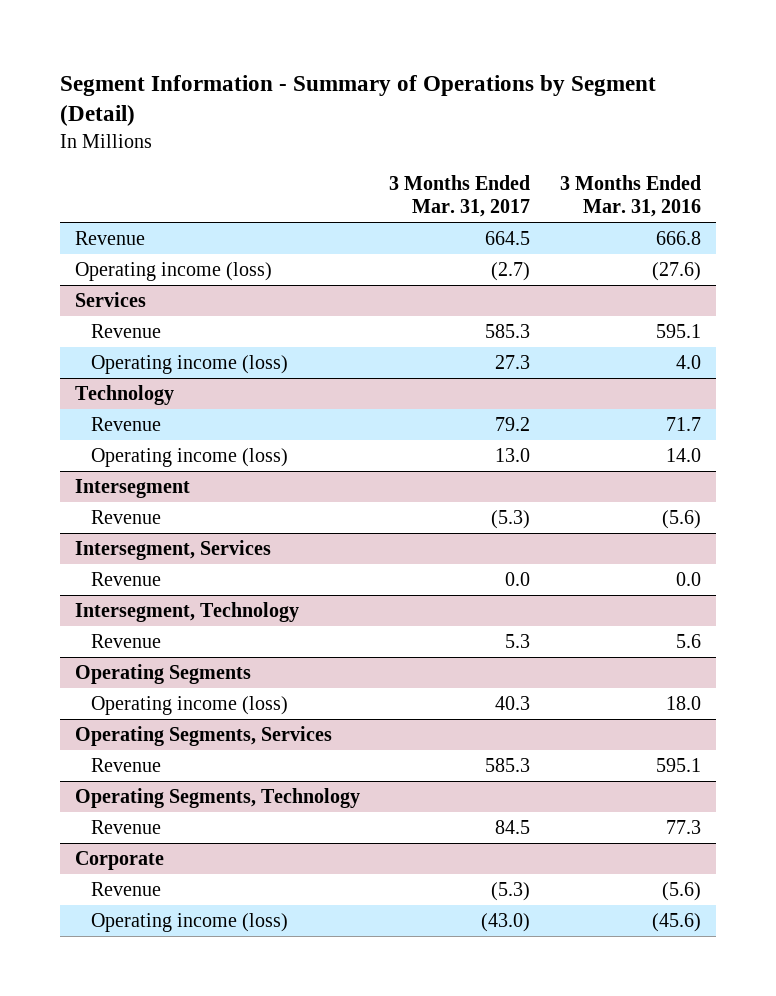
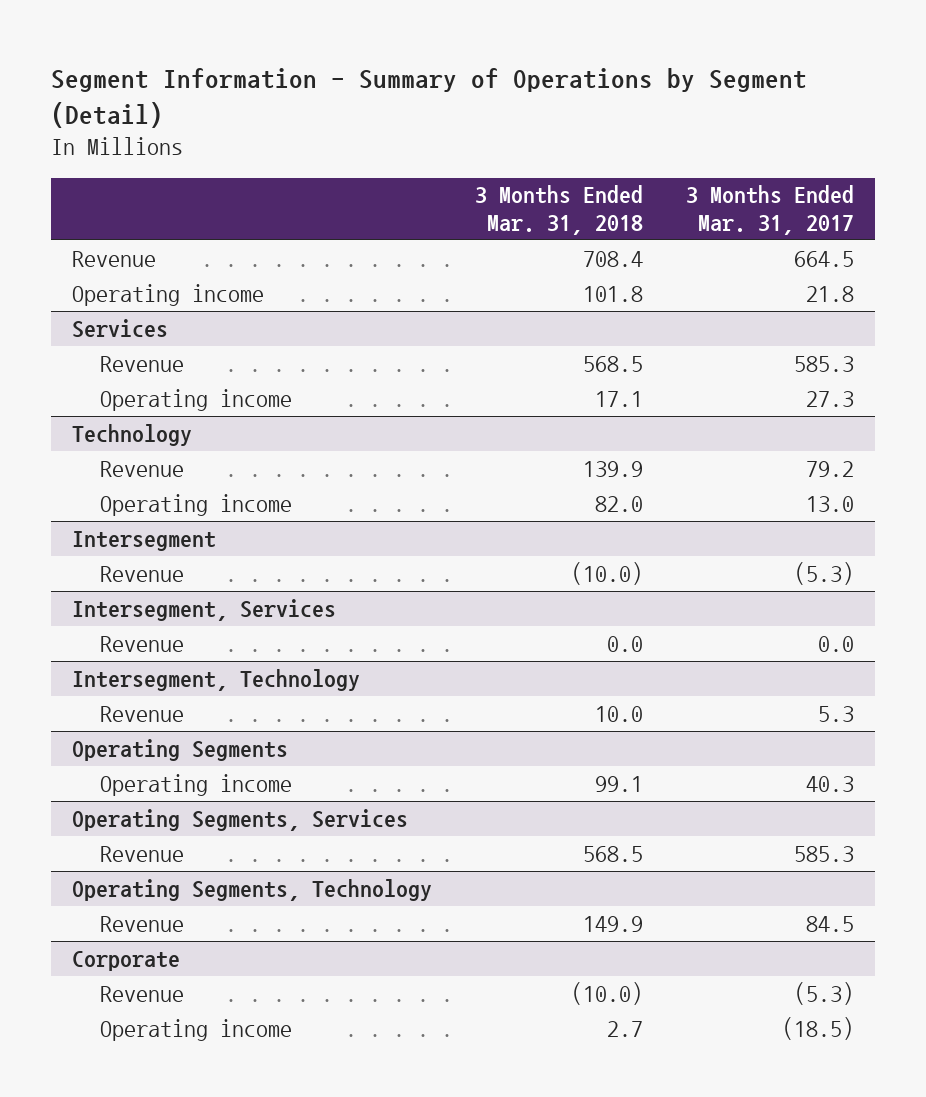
[560,174,702,218] 3 Months Ended Mar. 31, 2016 -> none
none -> [474,185,643,235] 3 Months Ended Mar. 31, 2018
[74,261,272,281] Operating income (loss) -> [72,283,265,306] Operating income
[491,261,531,281] (2.7) -> [805,285,854,302] 21.8
[90,354,288,374] Operating income (loss) -> [100,388,293,411] Operating income
[90,447,288,467] Operating income (loss) -> [100,493,293,516] Operating income
[90,695,288,715] Operating income (loss) -> [100,773,293,796] Operating income
[90,912,288,932] Operating income (loss) -> [100,1018,293,1041] Operating income
[481,912,531,932] (43.0) -> [781,1016,854,1040] (18.5)

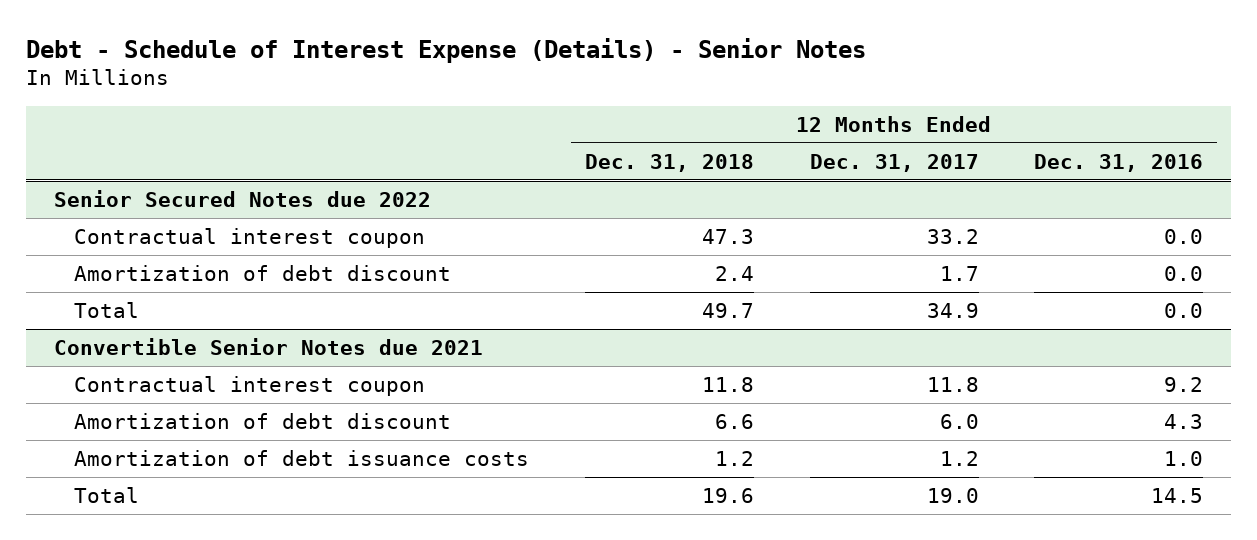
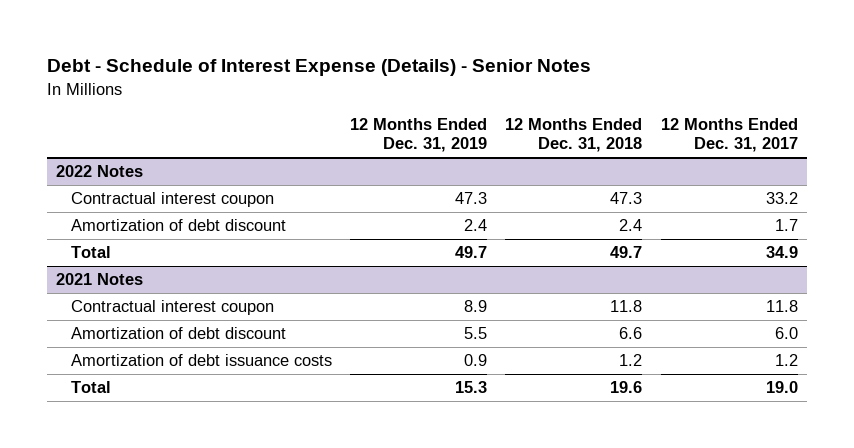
[1034,153,1204,172] Dec. 31, 2016 -> none
none -> [350,118,488,153] 12 Months Ended Dec. 31, 2019
[53,190,431,208] Senior Secured Notes due 2022 -> [56,165,144,178] 2022 Notes
[53,338,483,356] Convertible Senior Notes due 2021 -> [56,273,144,286] 2021 Notes

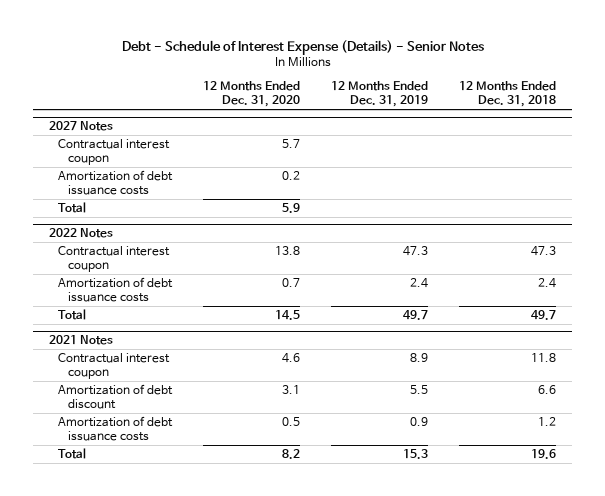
[660,118,798,153] 12 Months Ended Dec. 31, 2017 -> none
none -> [203,80,301,108] 12 Months Ended Dec. 31, 2020
none -> [48,121,113,132] 2027 Notes
none -> [58,138,171,166] Contractual interest coupon
none -> [58,169,174,196] Amortization of debt issuance costs
none -> [58,201,87,213] Total
[70,219,286,232] Amortization of debt discount -> [58,276,174,303] Amortization of debt issuance costs

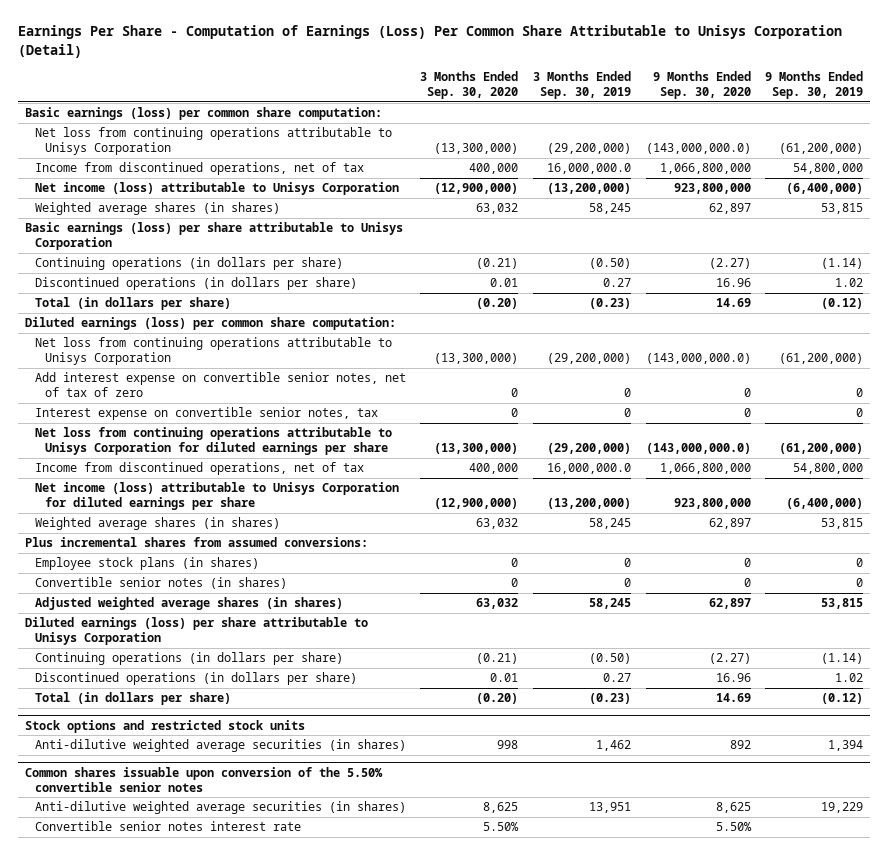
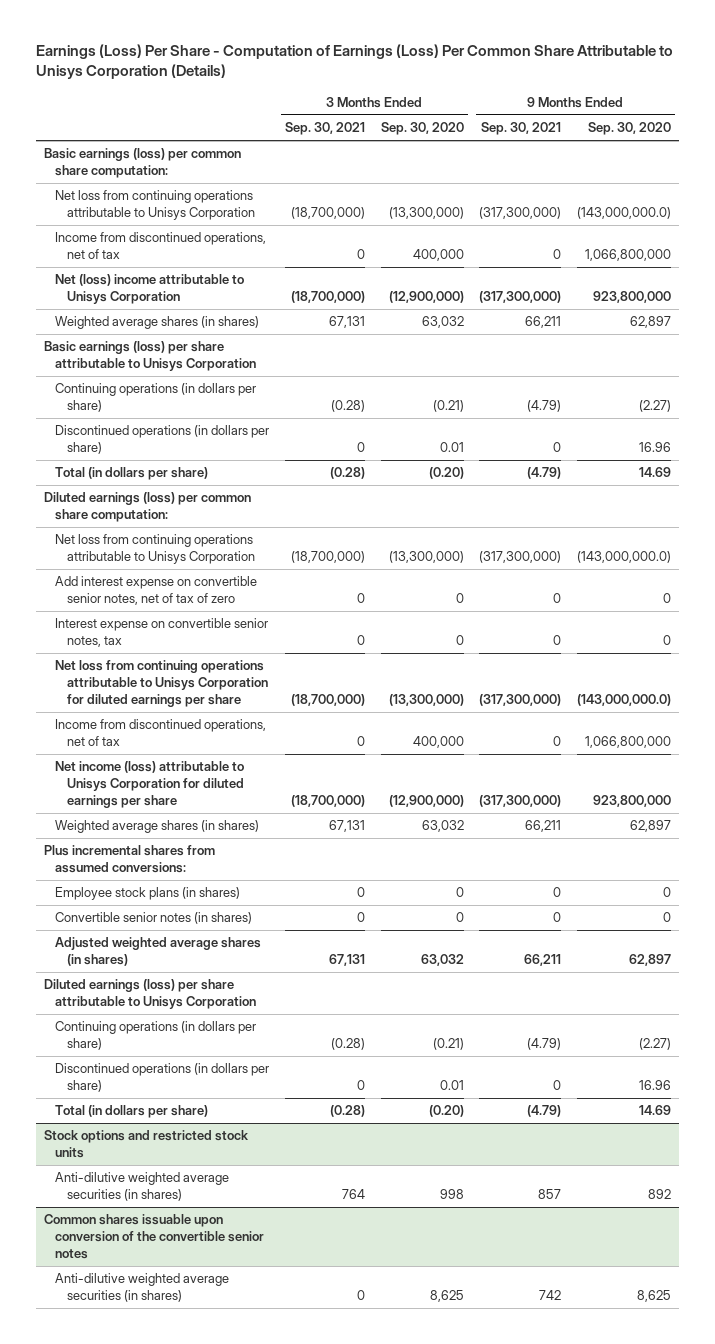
[17,25,842,58] Earnings Per Share - Computation of Earnings (Loss) Per Common Share Attributable to Unisys Corporation (Detail) -> [35,44,673,80] Earnings (Loss) Per Share - Computation of Earnings (Loss) Per Common Share Attributable to Unisys Corporation (Details)
[532,71,631,99] 3 Months Ended Sep. 30, 2019 -> none
[765,71,864,99] 9 Months Ended Sep. 30, 2019 -> none
none -> [285,122,366,136] Sep. 30, 2021
none -> [481,122,562,136] Sep. 30, 2021
[34,182,399,196] Net income (loss) attributable to Unisys Corporation -> [55,274,245,305] Net (loss) income attributable to Unisys Corporation
[25,766,384,792] Common shares issuable upon conversion of the 5.50% convertible senior notes -> [43,1214,265,1260] Common shares issuable upon conversion of the convertible senior notes
[34,821,301,832] Convertible senior notes interest rate -> none

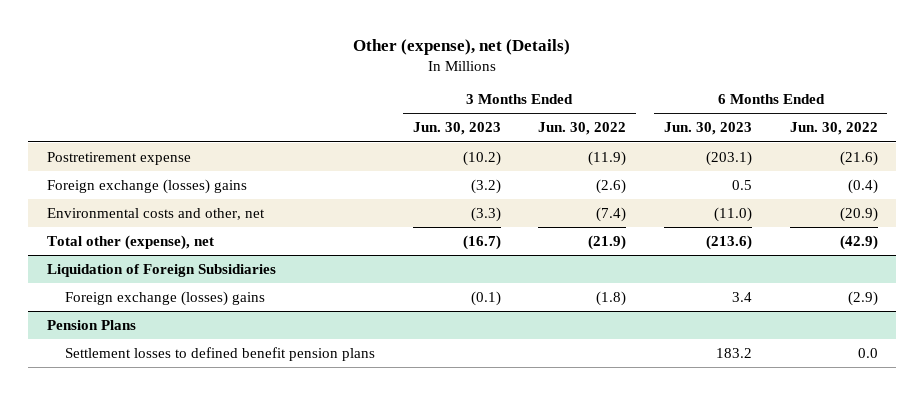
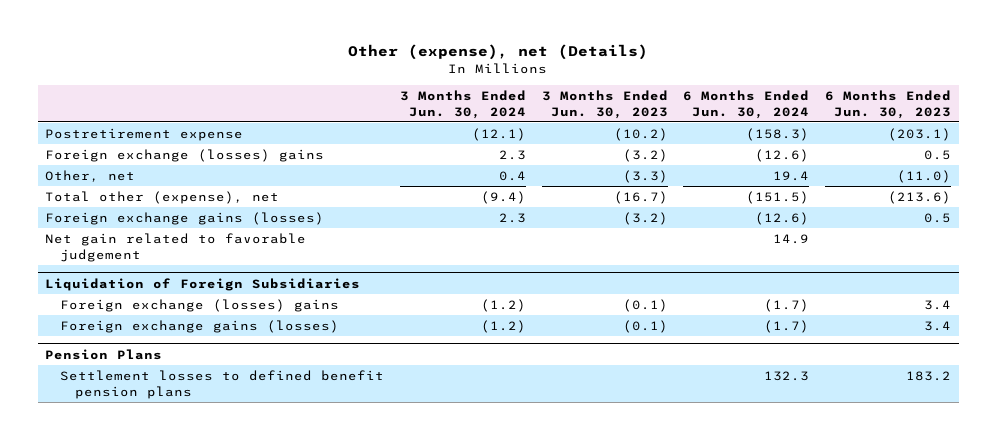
[538,122,627,136] Jun. 30, 2022 -> none
[789,122,878,136] Jun. 30, 2022 -> none
none -> [399,89,526,119] 3 Months Ended Jun. 30, 2024
none -> [683,89,810,119] 6 Months Ended Jun. 30, 2024
[46,207,265,220] Environmental costs and other, net -> [45,169,136,182] Other, net
none -> [45,211,325,225] Foreign exchange gains (losses)
none -> [45,232,307,262] Net gain related to favorable judgement
none -> [60,319,340,333] Foreign exchange gains (losses)

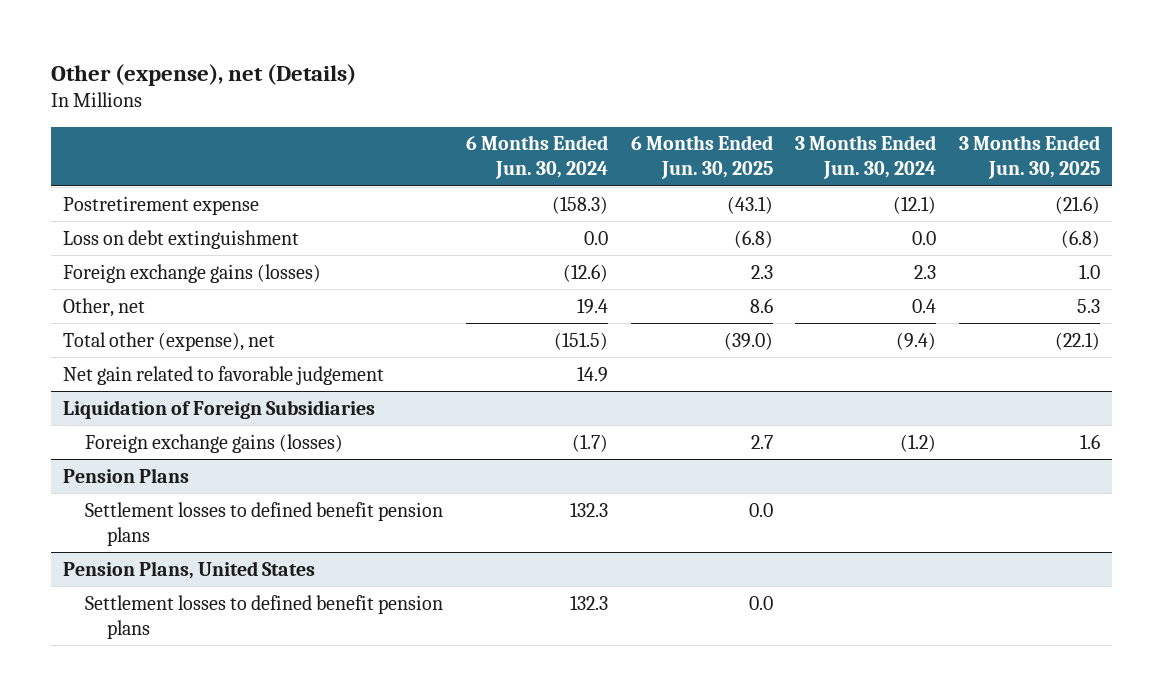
[541,89,668,119] 3 Months Ended Jun. 30, 2023 -> none
[825,89,952,119] 6 Months Ended Jun. 30, 2023 -> none
none -> [630,135,773,180] 6 Months Ended Jun. 30, 2025
none -> [959,135,1101,180] 3 Months Ended Jun. 30, 2025
[45,148,325,162] Foreign exchange (losses) gains -> none
none -> [62,229,299,249] Loss on debt extinguishment
[45,211,325,225] Foreign exchange gains (losses) -> [62,263,321,283] Foreign exchange gains (losses)
[60,298,340,312] Foreign exchange (losses) gains -> none
none -> [62,560,315,579] Pension Plans, United States
none -> [84,594,443,639] Settlement losses to defined benefit pension plans

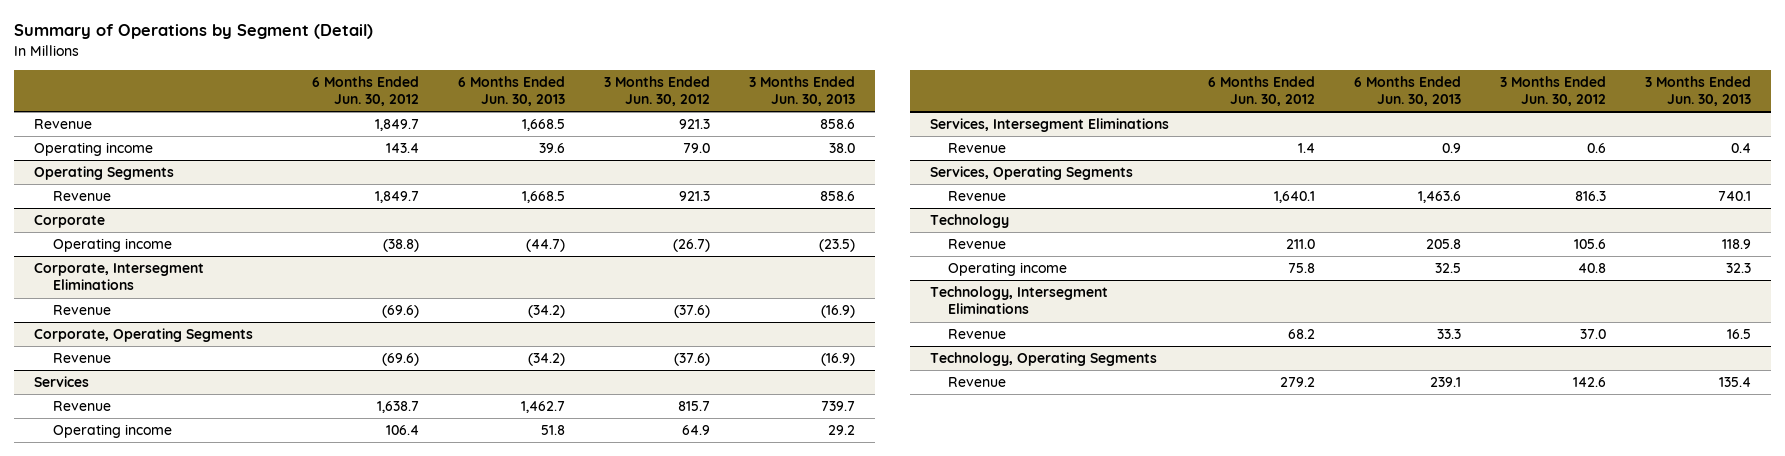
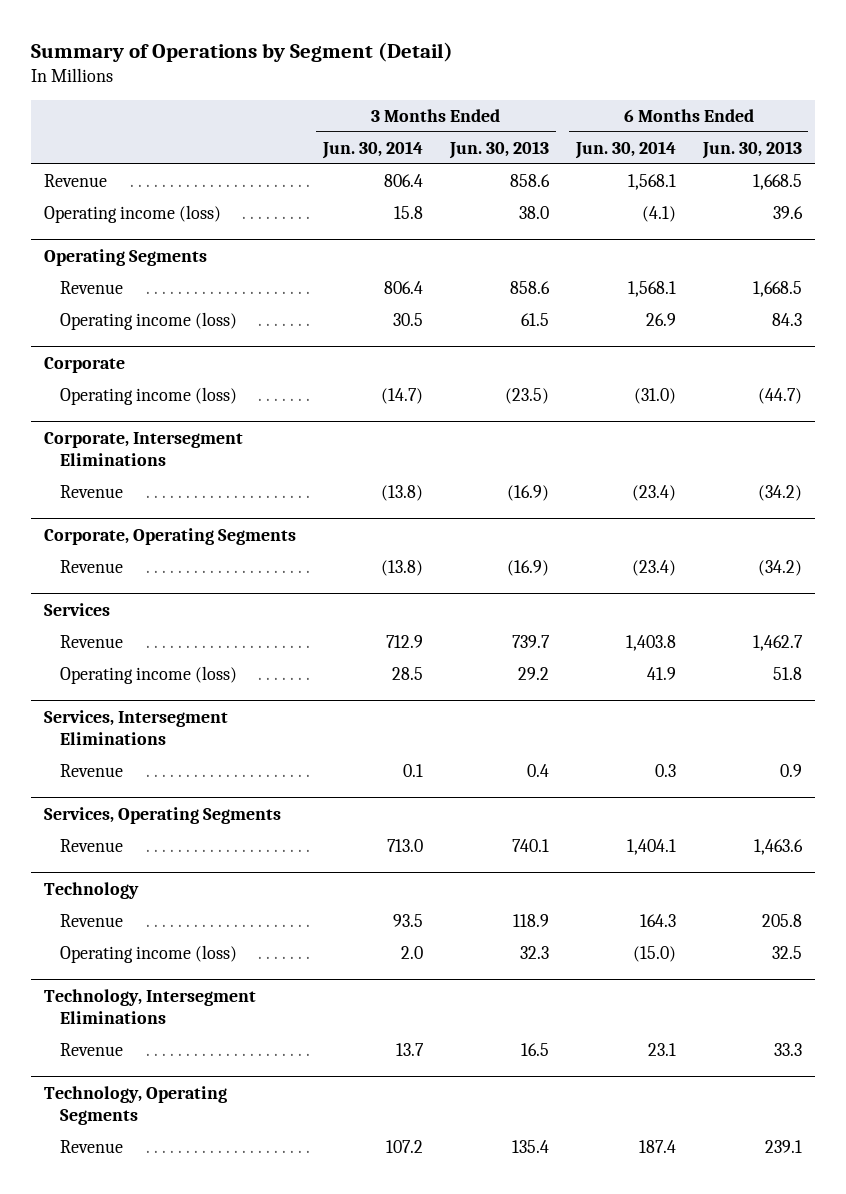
[312,75,420,107] 6 Months Ended Jun. 30, 2012 -> none
[604,75,711,107] 3 Months Ended Jun. 30, 2012 -> none
none -> [322,140,424,159] Jun. 30, 2014
none -> [574,140,676,159] Jun. 30, 2014
[33,142,153,157] Operating income -> [44,205,222,224] Operating income (loss)
none -> [60,312,238,331] Operating income (loss)
[52,238,172,253] Operating income -> [60,387,238,406] Operating income (loss)
[52,424,172,439] Operating income -> [60,666,238,685] Operating income (loss)
[948,262,1068,277] Operating income -> [60,945,238,964] Operating income (loss)

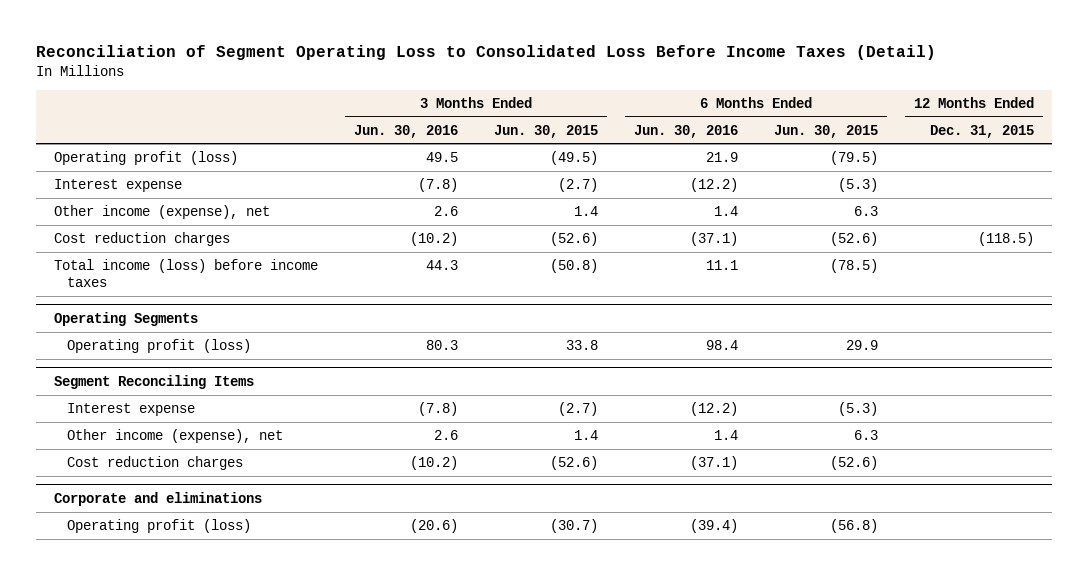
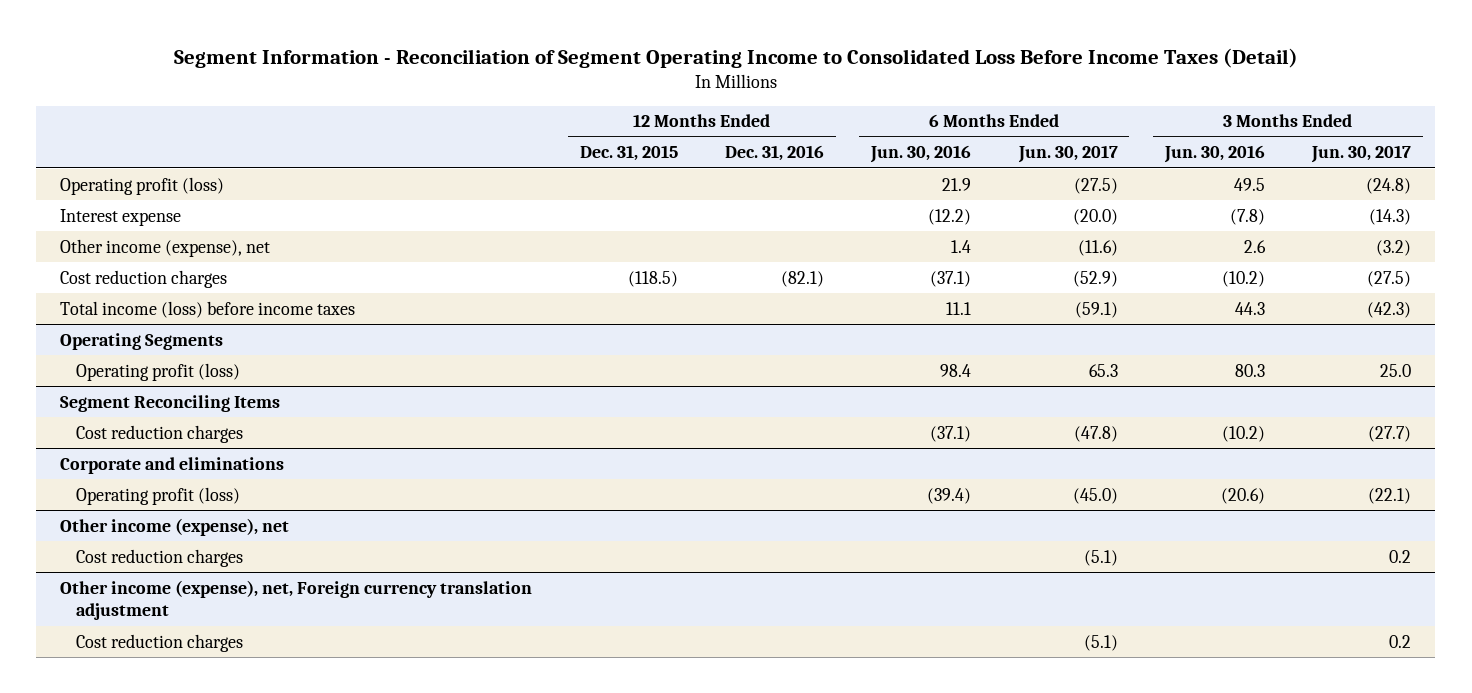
[35,45,936,61] Reconciliation of Segment Operating Loss to Consolidated Loss Before Income Taxes (Detail) -> [173,48,1298,69] Segment Information - Reconciliation of Segment Operating Income to Consolidated Loss Before Income Taxes (Detail)
[493,124,598,138] Jun. 30, 2015 -> none
[774,124,879,138] Jun. 30, 2015 -> none
none -> [724,145,824,162] Dec. 31, 2016
none -> [1017,145,1118,164] Jun. 30, 2017
none -> [1311,145,1412,164] Jun. 30, 2017
[66,402,195,416] Interest expense -> none
[66,428,283,443] Other income (expense), net -> none
none -> [60,517,290,536] Other income (expense), net
none -> [75,548,243,567] Cost reduction charges
none -> [60,579,533,621] Other income (expense), net, Foreign currency translation adjustment
none -> [75,633,243,652] Cost reduction charges

